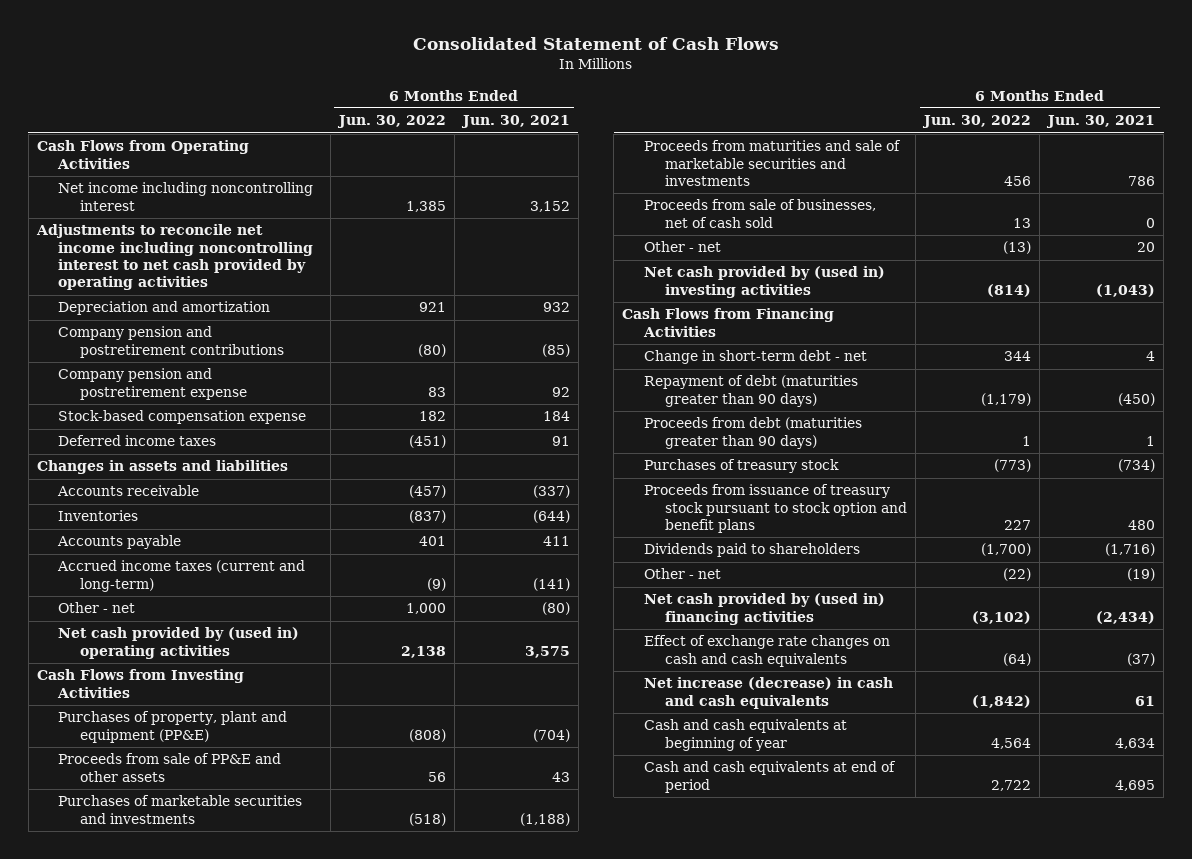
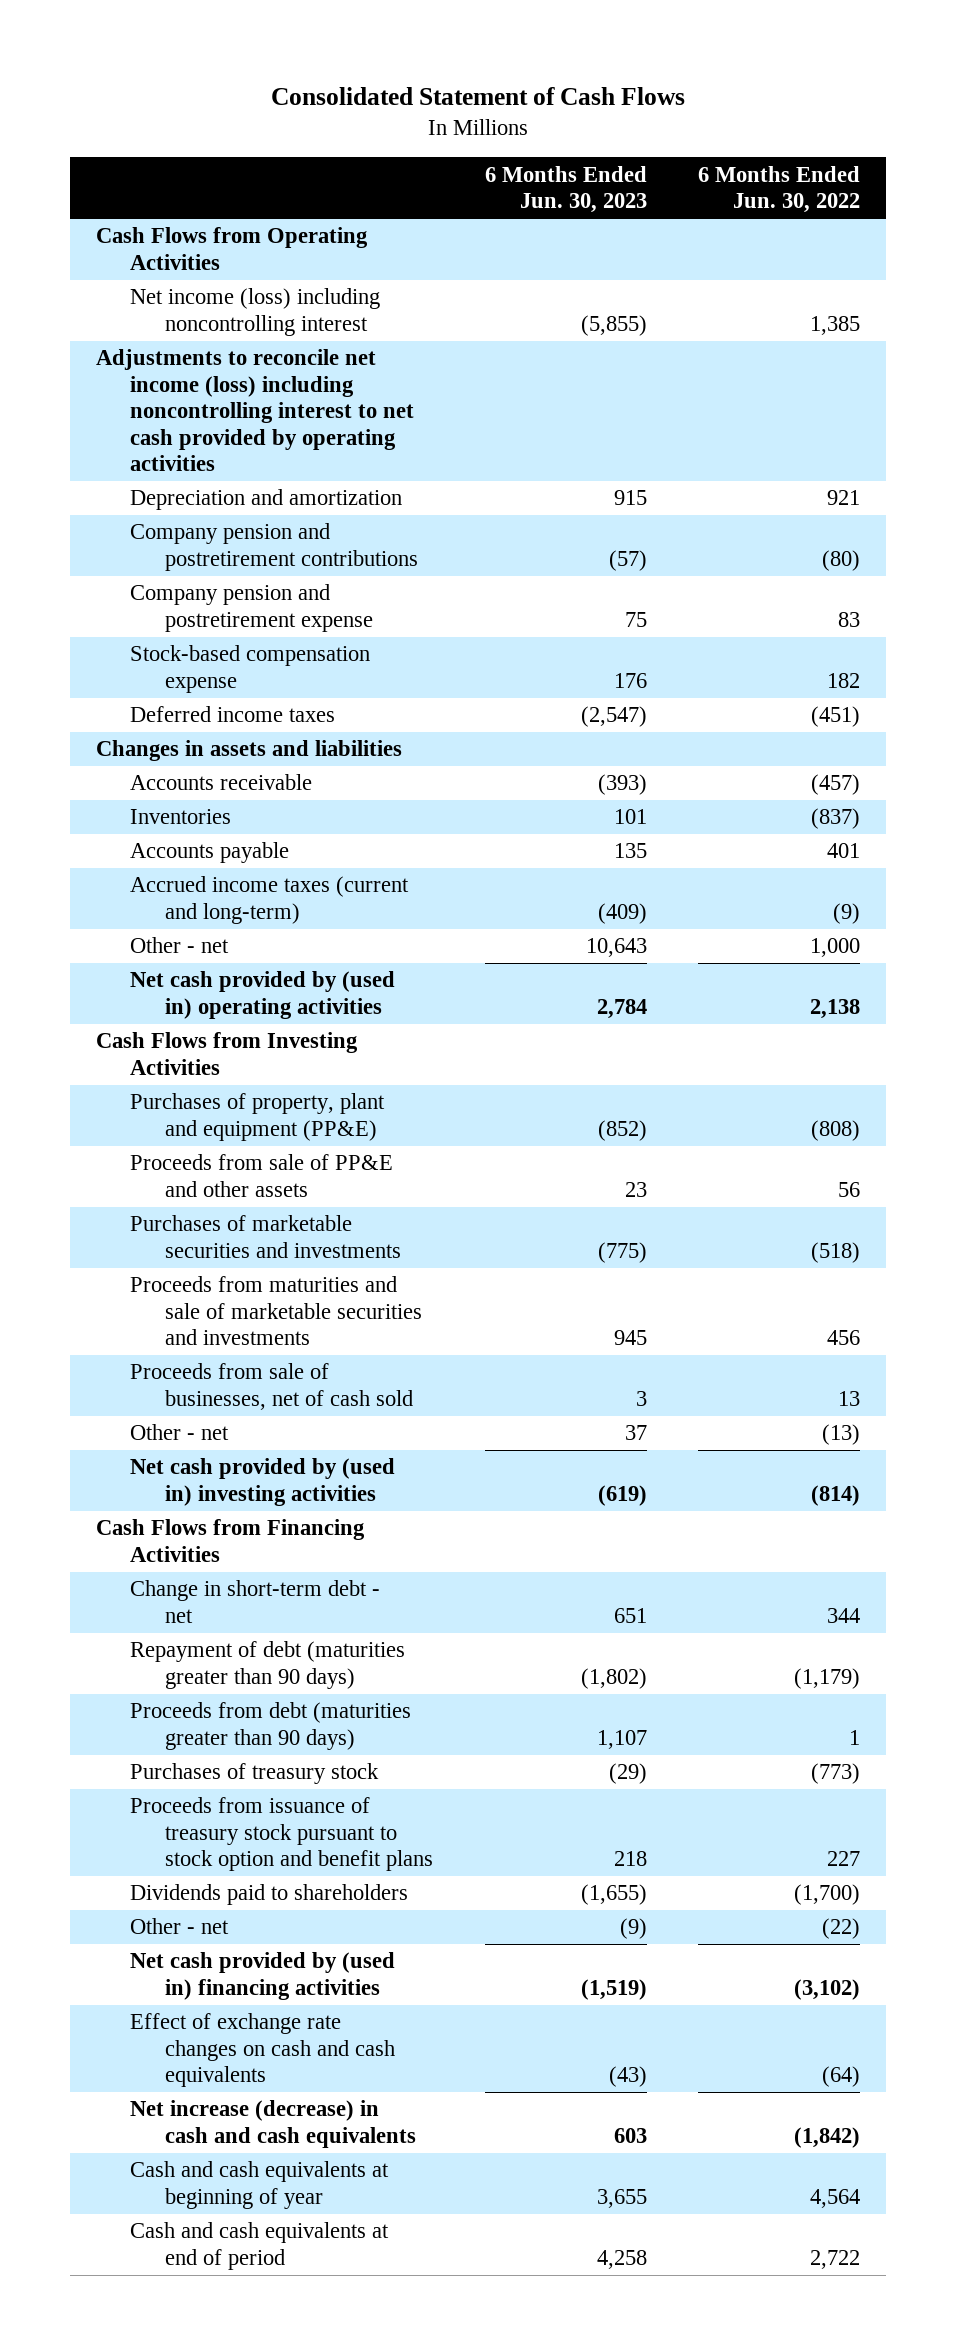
[460,115,570,129] Jun. 30, 2021 -> none
none -> [484,165,647,214] 6 Months Ended Jun. 30, 2023
[58,182,314,211] Net income including noncontrolling interest -> [130,288,381,336] Net income (loss) including noncontrolling interest
[35,224,314,291] Adjustments to reconcile net income including noncontrolling interest to net cash provided by operating activities -> [95,349,415,472] Adjustments to reconcile net income (loss) including noncontrolling interest to net cash provided by operating activities

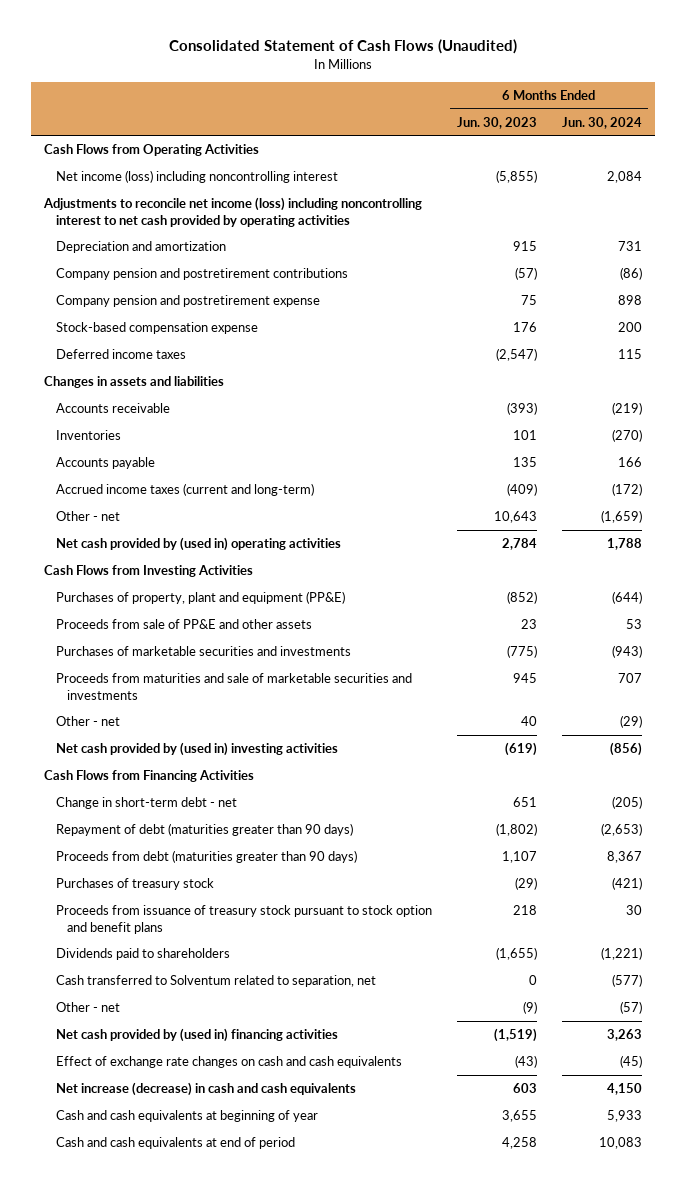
[270,86,685,105] Consolidated Statement of Cash Flows -> [169,39,518,55] Consolidated Statement of Cash Flows (Unaudited)
[698,165,861,214] 6 Months Ended Jun. 30, 2022 -> none
none -> [562,116,643,129] Jun. 30, 2024
[130,1363,414,1410] Proceeds from sale of businesses, net of cash sold -> none
[624,1425,647,1441] 37 -> [520,716,537,727] 40
none -> [55,975,376,988] Cash transferred to Solventum related to separation, net

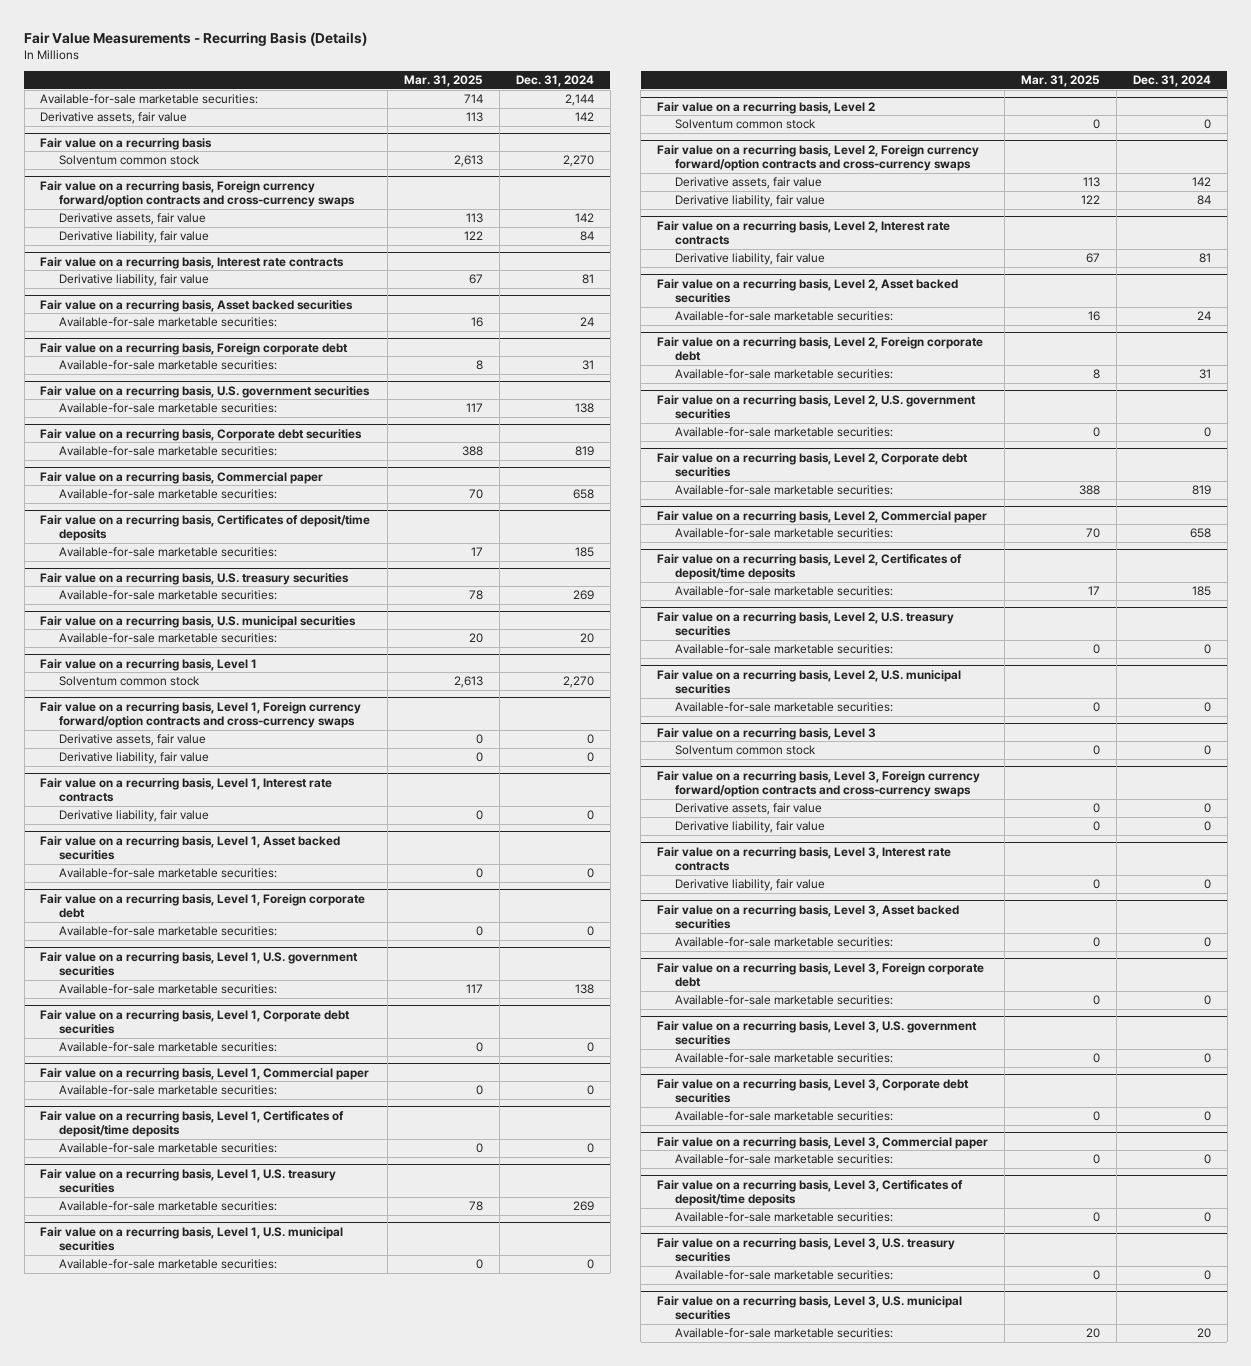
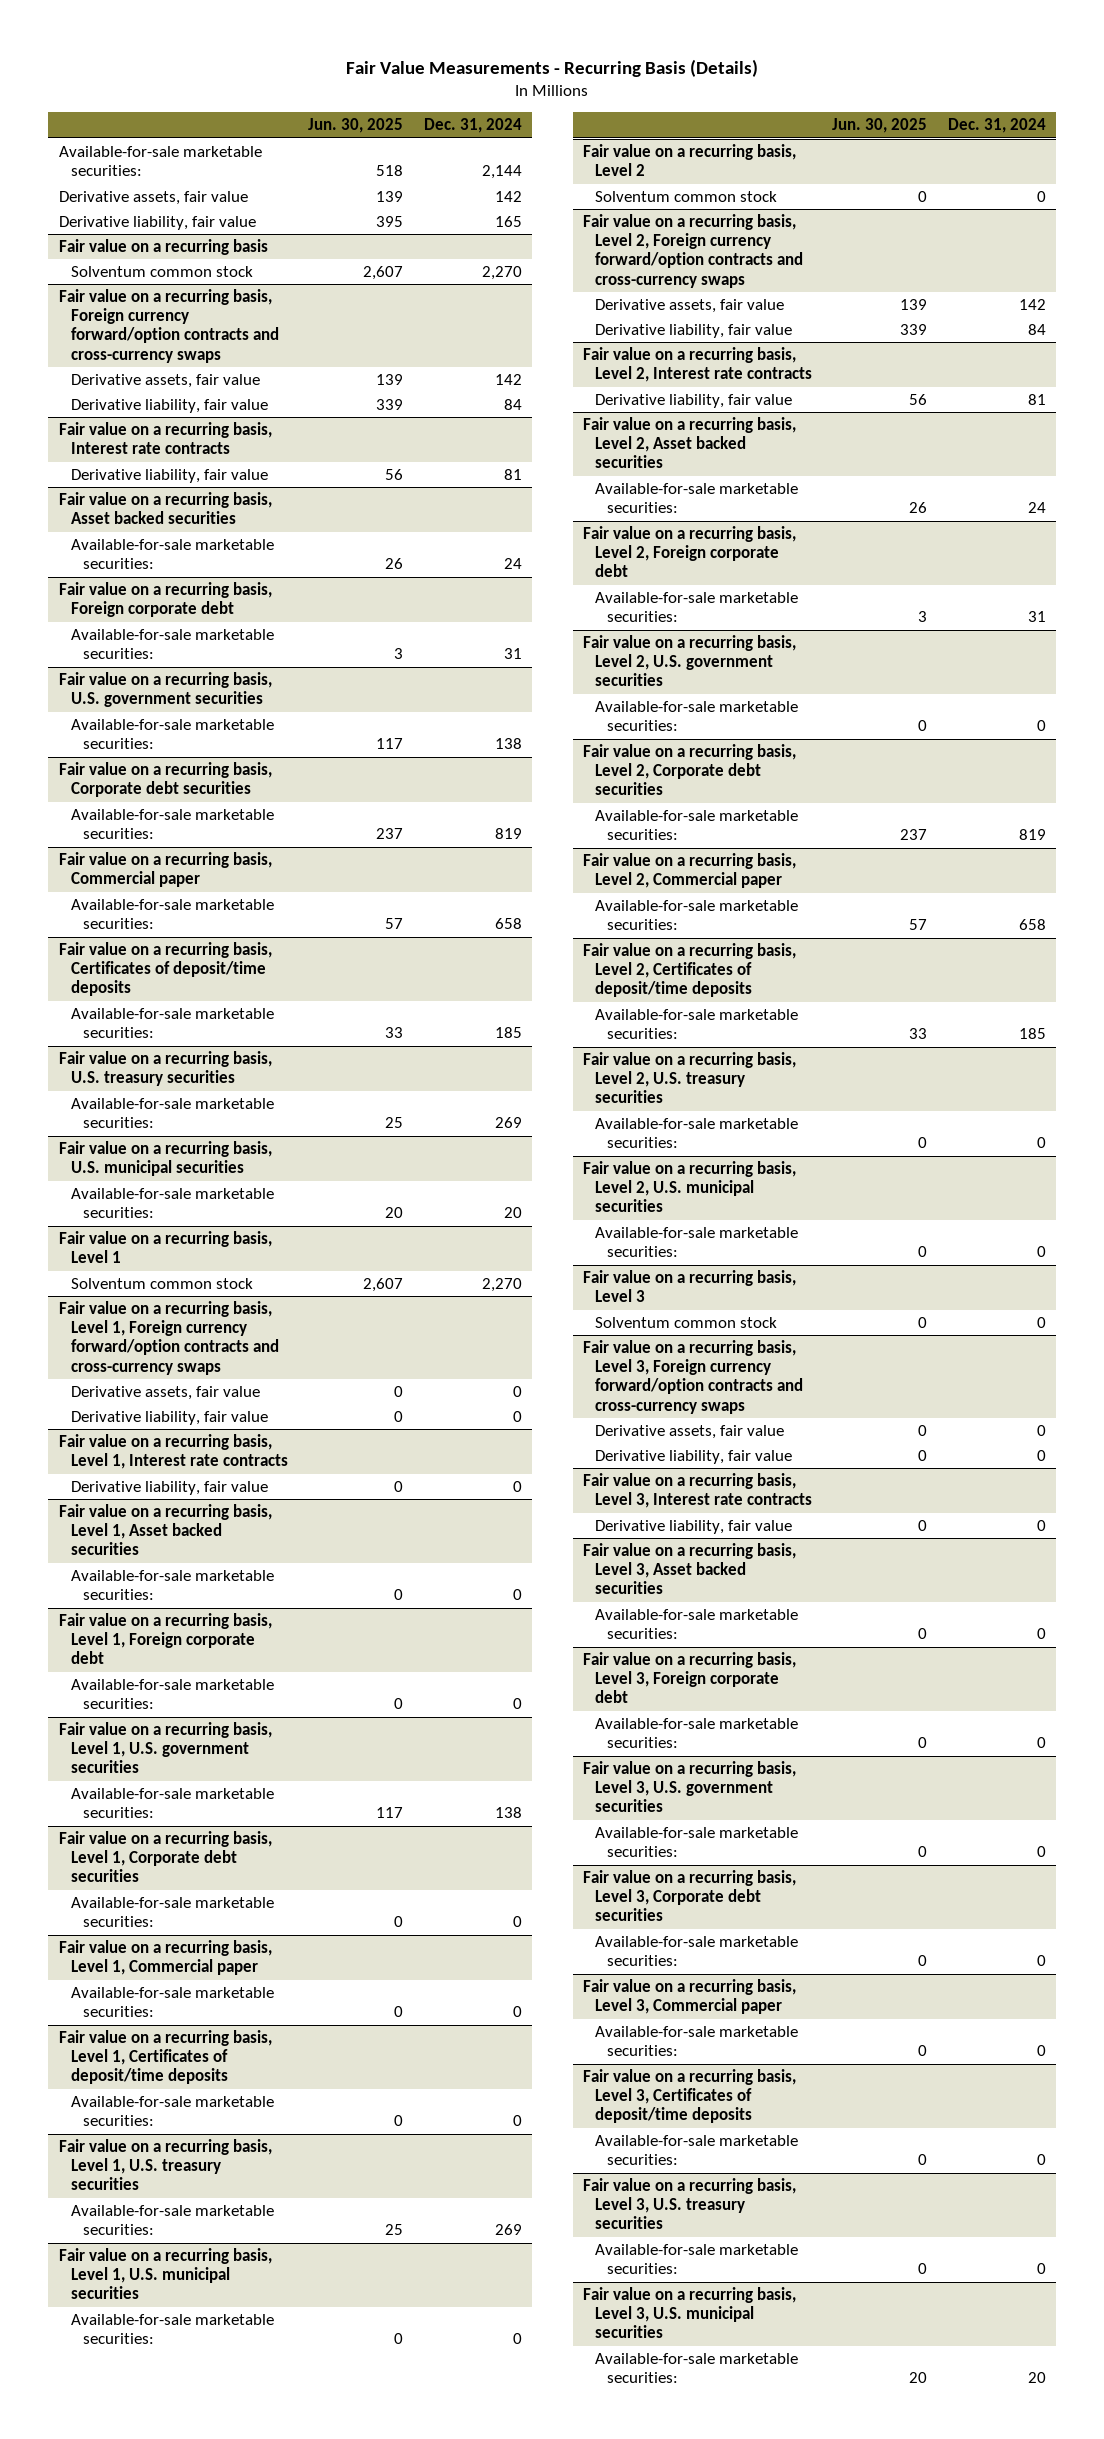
[404,75,484,88] Mar. 31, 2025 -> none
none -> [308,118,404,134] Jun. 30, 2025
none -> [58,216,256,231] Derivative liability, fair value

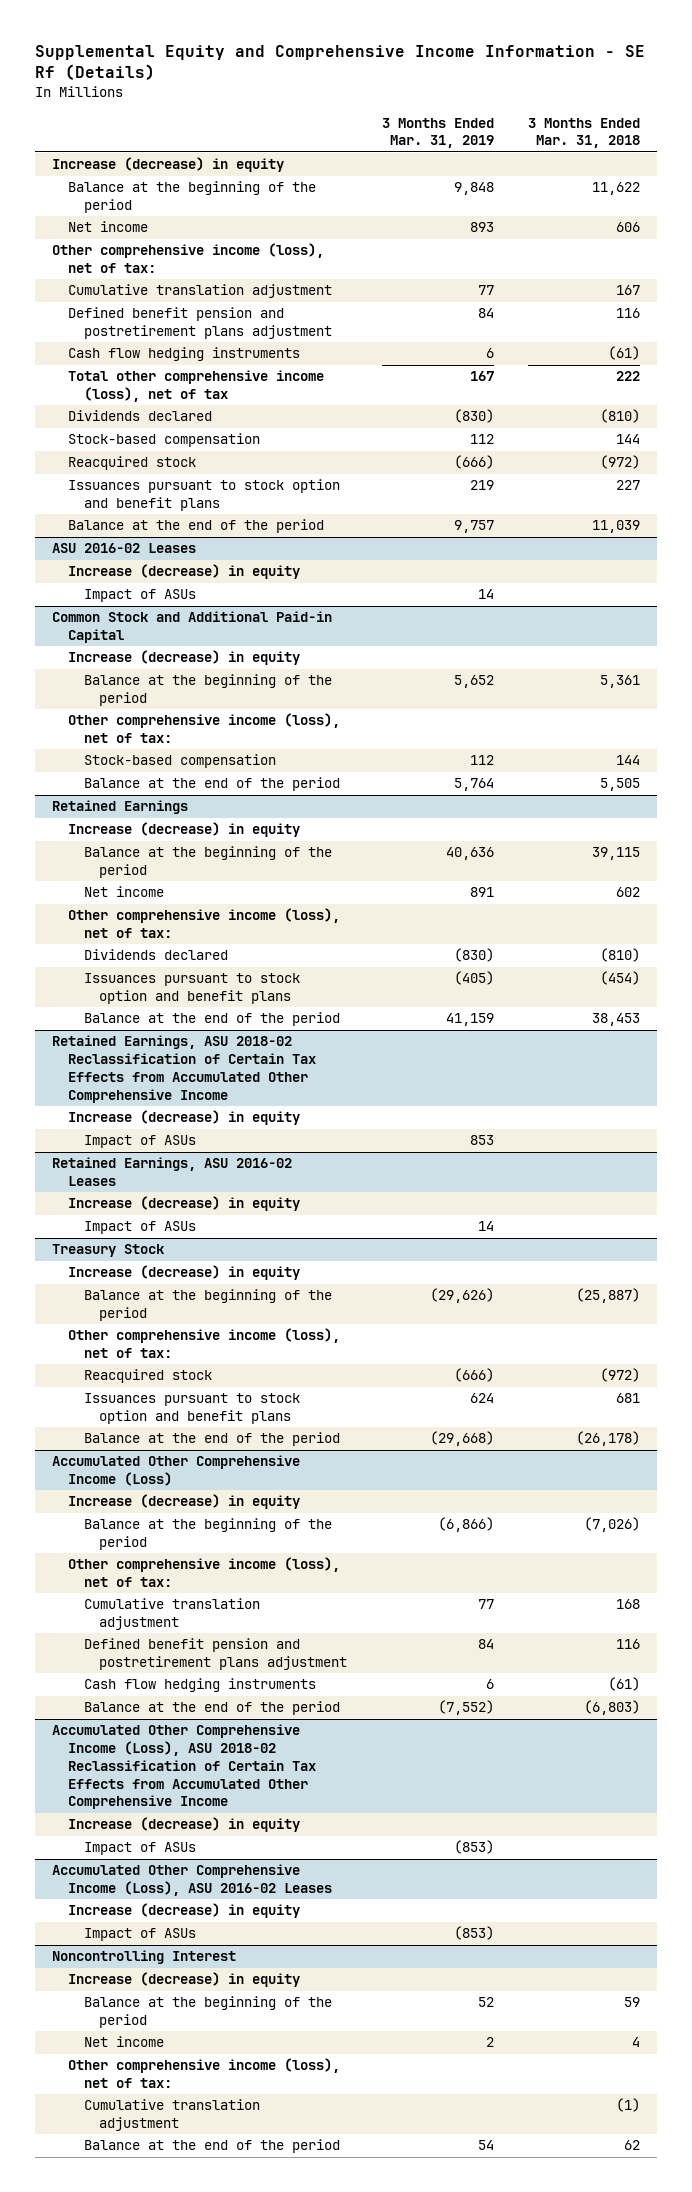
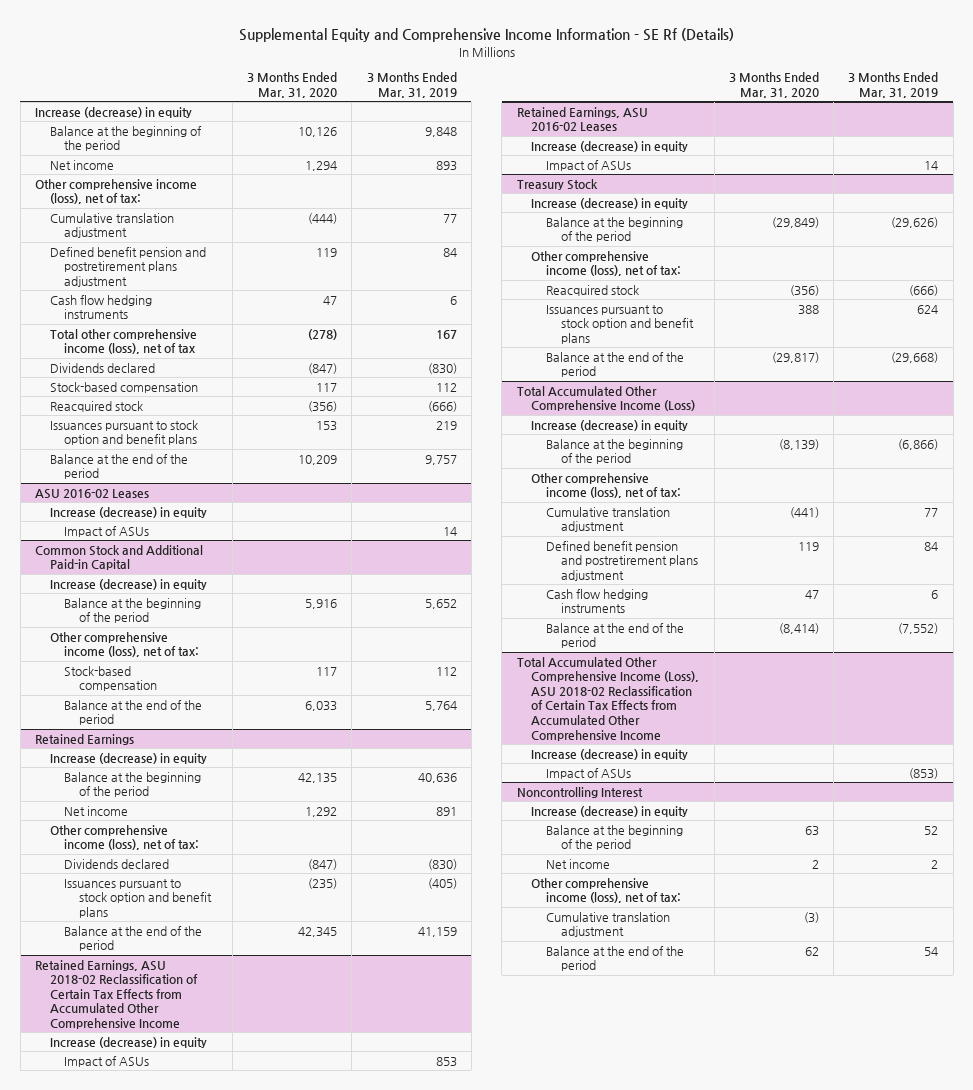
[528,117,641,149] 3 Months Ended Mar. 31, 2018 -> none
none -> [247,72,338,99] 3 Months Ended Mar. 31, 2020
[52,1455,301,1487] Accumulated Other Comprehensive Income (Loss) -> [516,385,696,412] Total Accumulated Other Comprehensive Income (Loss)
[67,1817,300,1833] Increase (decrease) in equity -> none
[83,1842,196,1856] Impact of ASUs -> none
[52,1864,332,1897] Accumulated Other Comprehensive Income (Loss), ASU 2016-02 Leases -> none
[52,1724,316,1810] Accumulated Other Comprehensive Income (Loss), ASU 2018-02 Reclassification of Certain Tax Effects from Accumulated Other Comprehensive Income -> [516,656,700,741] Total Accumulated Other Comprehensive Income (Loss), ASU 2018-02 Reclassification of Certain Tax Effects from Accumulated Other Comprehensive Income

